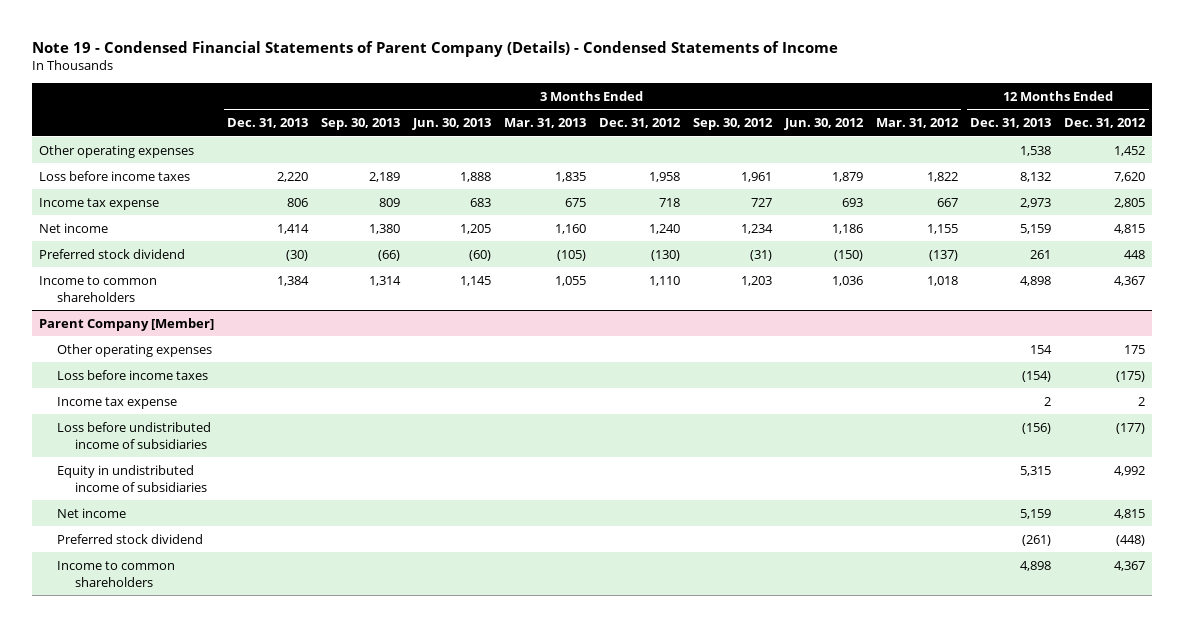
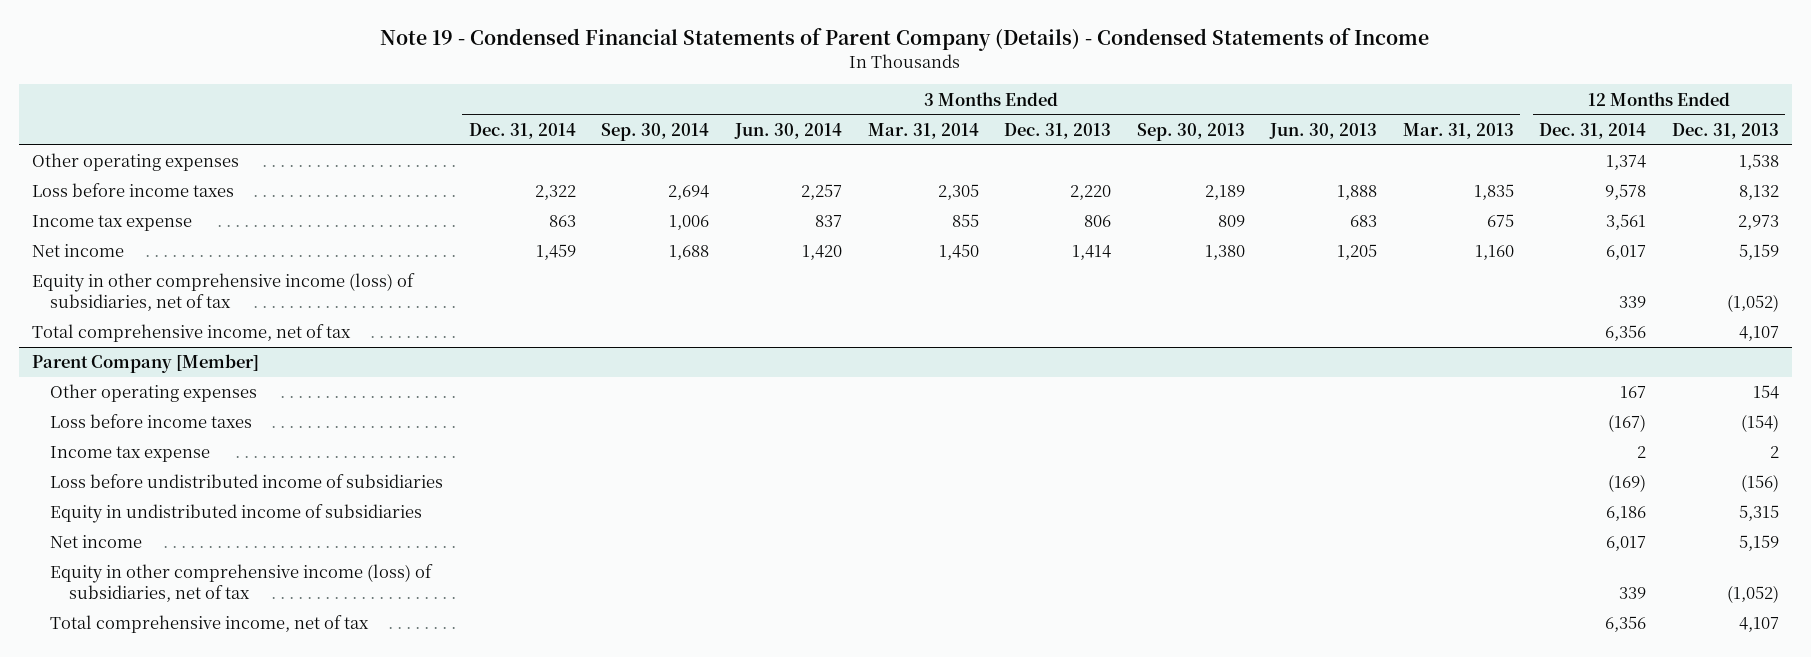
[598,118,681,129] Dec. 31, 2012 -> none
[692,118,773,131] Sep. 30, 2012 -> none
[783,118,864,131] Jun. 30, 2012 -> none
[875,118,959,129] Mar. 31, 2012 -> none
[1064,118,1147,129] Dec. 31, 2012 -> none
none -> [468,122,576,139] Dec. 31, 2014
none -> [601,122,710,141] Sep. 30, 2014
none -> [733,122,842,139] Jun. 30, 2014
none -> [867,122,979,139] Mar. 31, 2014
none -> [1539,122,1647,139] Dec. 31, 2014
[38,248,185,259] Preferred stock dividend -> none
[38,275,157,302] Income to common shareholders -> none
none -> [31,273,415,311] Equity in other comprehensive income (loss) of subsidiaries, net of tax
none -> [31,324,351,343] Total comprehensive income, net of tax
[56,533,203,544] Preferred stock dividend -> none
[56,560,175,587] Income to common shareholders -> none
none -> [50,564,434,602] Equity in other comprehensive income (loss) of subsidiaries, net of tax
none -> [50,615,370,634] Total comprehensive income, net of tax

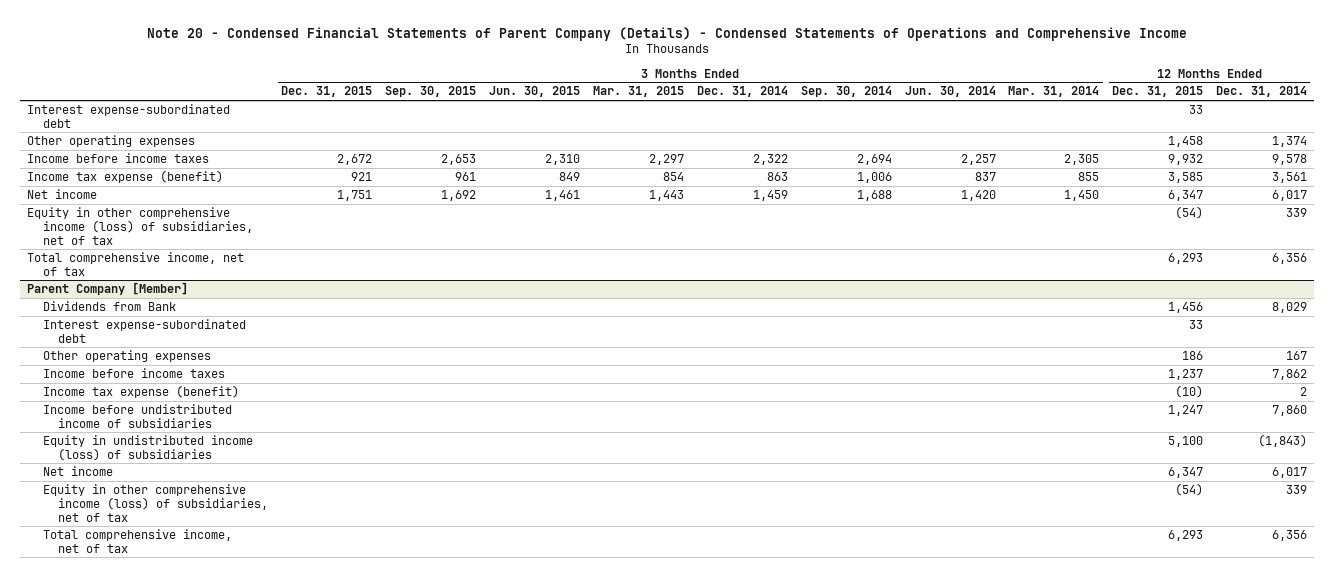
[380,28,1430,52] Note 19 - Condensed Financial Statements of Parent Company (Details) - Condensed Statements of Income -> [147,27,1188,42] Note 20 - Condensed Financial Statements of Parent Company (Details) - Condensed Statements of Operations and Comprehensive Income
[1004,122,1112,139] Dec. 31, 2013 -> none
[1136,122,1245,141] Sep. 30, 2013 -> none
[1269,122,1378,139] Jun. 30, 2013 -> none
[1402,122,1514,139] Mar. 31, 2013 -> none
[1672,122,1780,139] Dec. 31, 2013 -> none
none -> [281,86,373,98] Dec. 31, 2015
none -> [385,86,477,98] Sep. 30, 2015
none -> [489,86,581,98] Jun. 30, 2015
none -> [592,86,684,98] Mar. 31, 2015
none -> [1112,86,1204,98] Dec. 31, 2015
none -> [26,103,230,128] Interest expense-subordinated debt
[31,183,234,198] Loss before income taxes -> [26,152,209,163] Income before income taxes
[31,215,192,232] Income tax expense -> [26,169,223,183] Income tax expense (benefit)
none -> [42,300,176,311] Dividends from Bank
none -> [42,318,246,343] Interest expense-subordinated debt
[50,414,253,429] Loss before income taxes -> [42,367,225,378] Income before income taxes
[1608,414,1647,433] (167) -> [1272,368,1308,380] 7,862
[50,446,211,463] Income tax expense -> [42,384,239,398] Income tax expense (benefit)
[50,474,444,489] Loss before undistributed income of subsidiaries -> [42,403,232,428] Income before undistributed income of subsidiaries
[1608,474,1647,493] (169) -> [1272,404,1308,416] 7,860
[50,504,423,524] Equity in undistributed income of subsidiaries -> [42,434,253,461] Equity in undistributed income (loss) of subsidiaries
[1606,506,1647,522] 6,186 -> [1258,433,1308,447] (1,843)

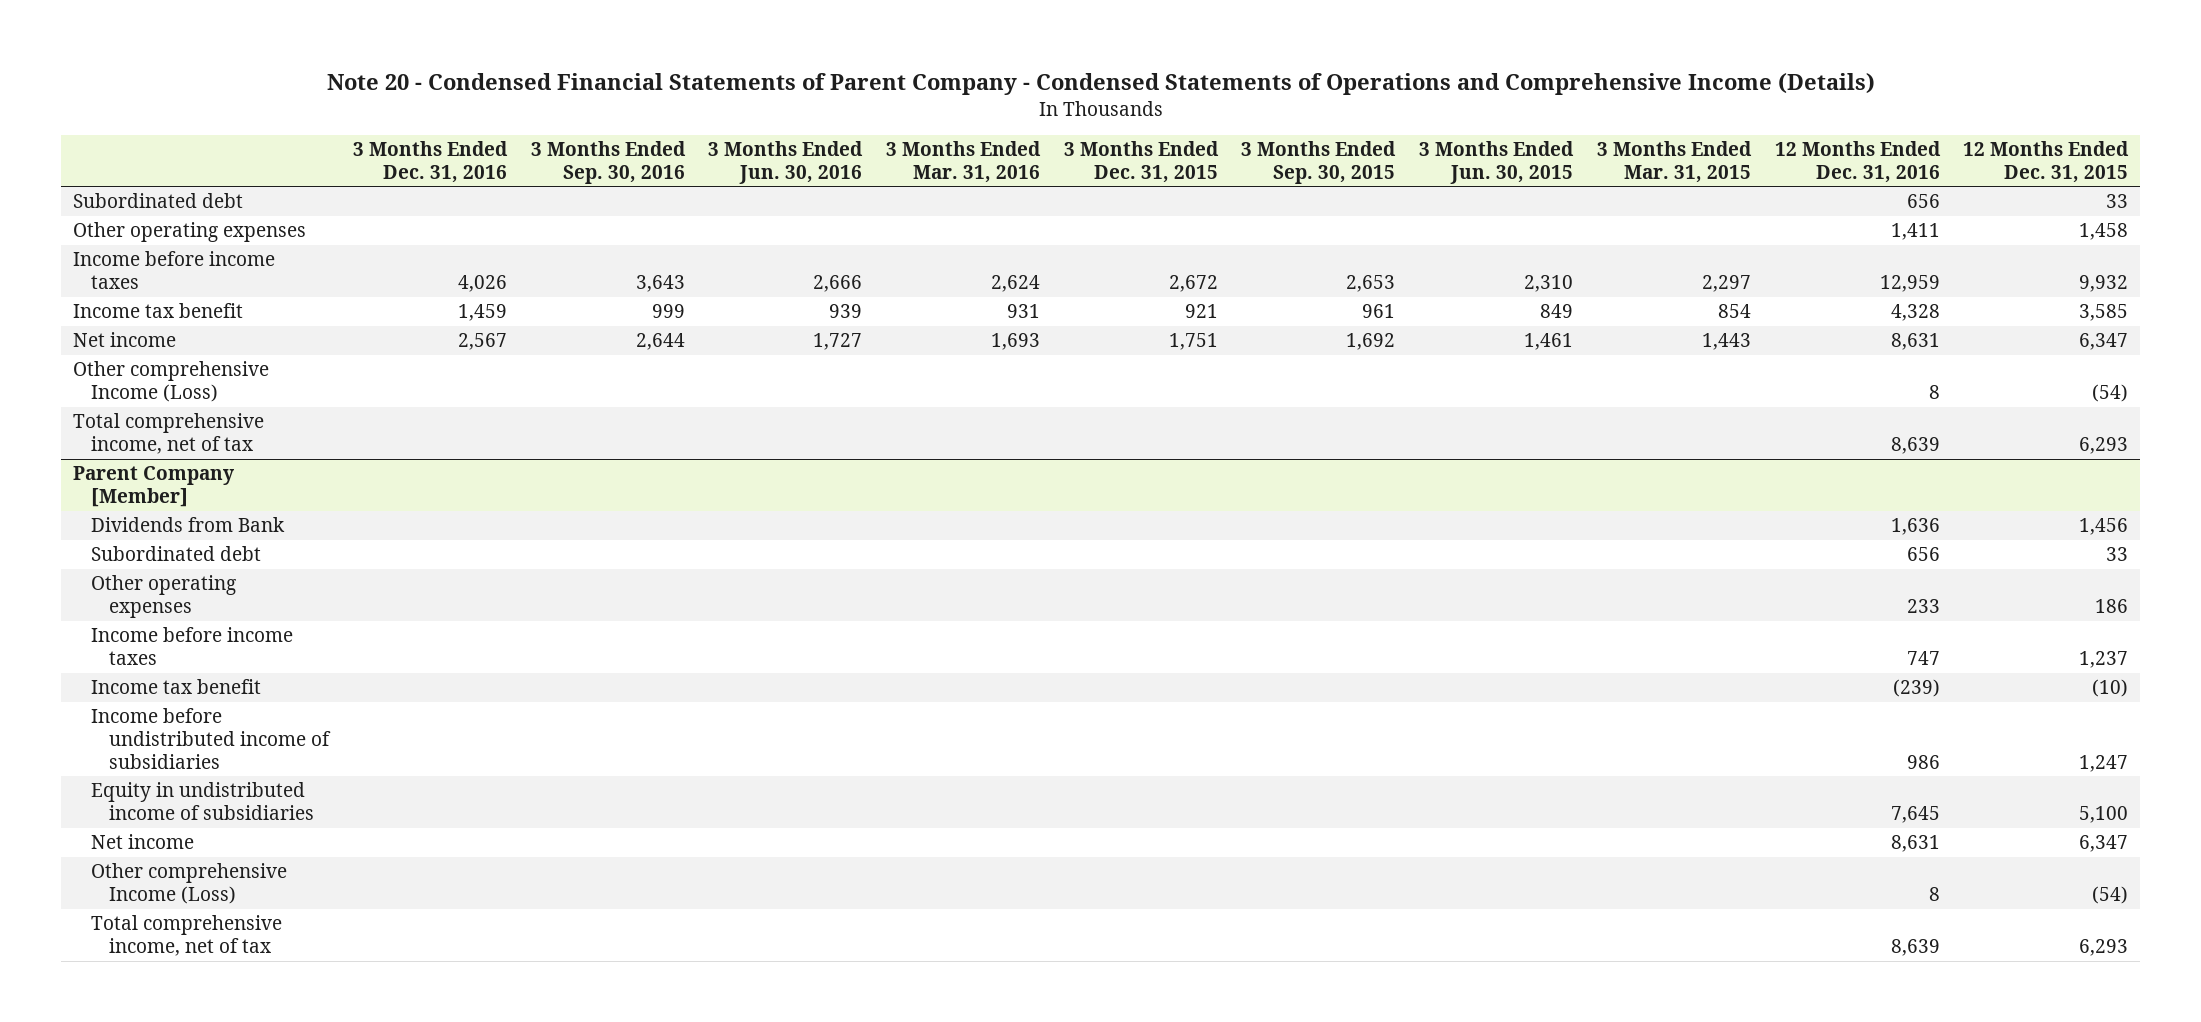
[147,27,1188,42] Note 20 - Condensed Financial Statements of Parent Company (Details) - Condensed Statements of Operations and Comprehensive Income -> [326,73,1875,96] Note 20 - Condensed Financial Statements of Parent Company - Condensed Statements of Operations and Comprehensive Income (Details)
[696,86,788,98] Dec. 31, 2014 -> none
[800,86,892,98] Sep. 30, 2014 -> none
[904,86,996,98] Jun. 30, 2014 -> none
[1008,86,1100,98] Mar. 31, 2014 -> none
[1216,86,1308,98] Dec. 31, 2014 -> none
none -> [352,140,508,183] 3 Months Ended Dec. 31, 2016
none -> [530,140,686,184] 3 Months Ended Sep. 30, 2016
none -> [708,140,864,184] 3 Months Ended Jun. 30, 2016
none -> [886,140,1042,183] 3 Months Ended Mar. 31, 2016
none -> [1774,140,1941,183] 12 Months Ended Dec. 31, 2016
[26,103,230,128] Interest expense-subordinated debt -> [72,193,243,209] Subordinated debt
[26,169,223,183] Income tax expense (benefit) -> [72,303,243,319] Income tax benefit
[26,206,253,245] Equity in other comprehensive income (loss) of subsidiaries, net of tax -> [72,361,269,403] Other comprehensive Income (Loss)
[42,318,246,343] Interest expense-subordinated debt -> [91,546,262,562] Subordinated debt
[42,384,239,398] Income tax expense (benefit) -> [91,679,262,695] Income tax benefit
[42,434,253,461] Equity in undistributed income (loss) of subsidiaries -> [91,782,315,821] Equity in undistributed income of subsidiaries
[42,483,269,522] Equity in other comprehensive income (loss) of subsidiaries, net of tax -> [91,863,288,905] Other comprehensive Income (Loss)

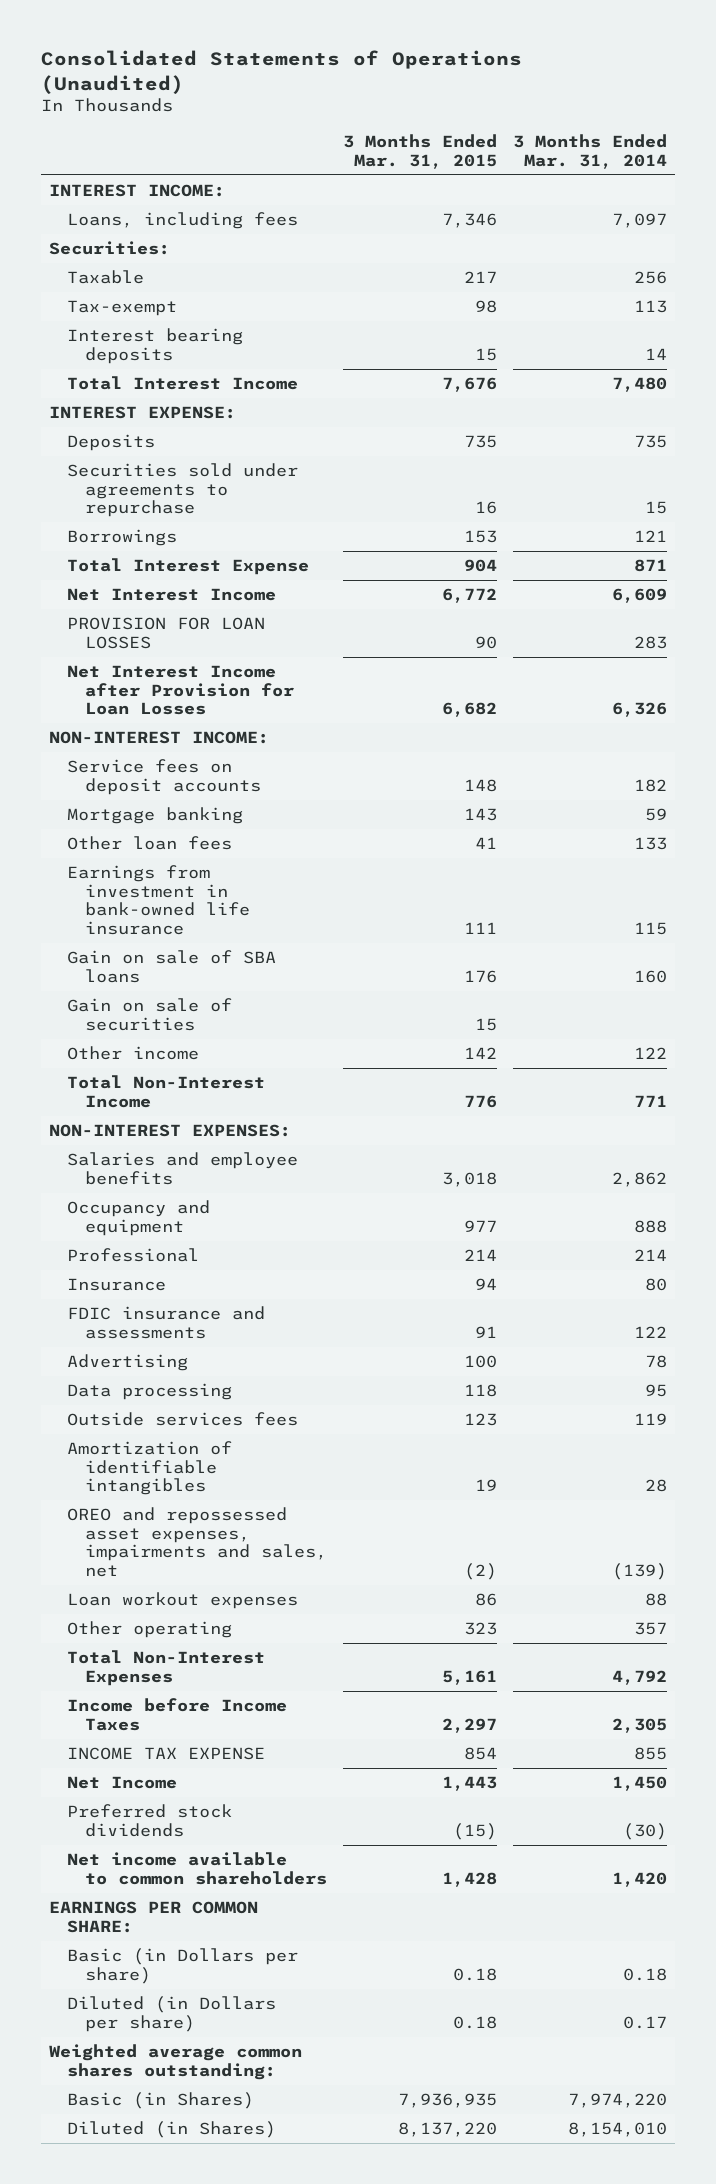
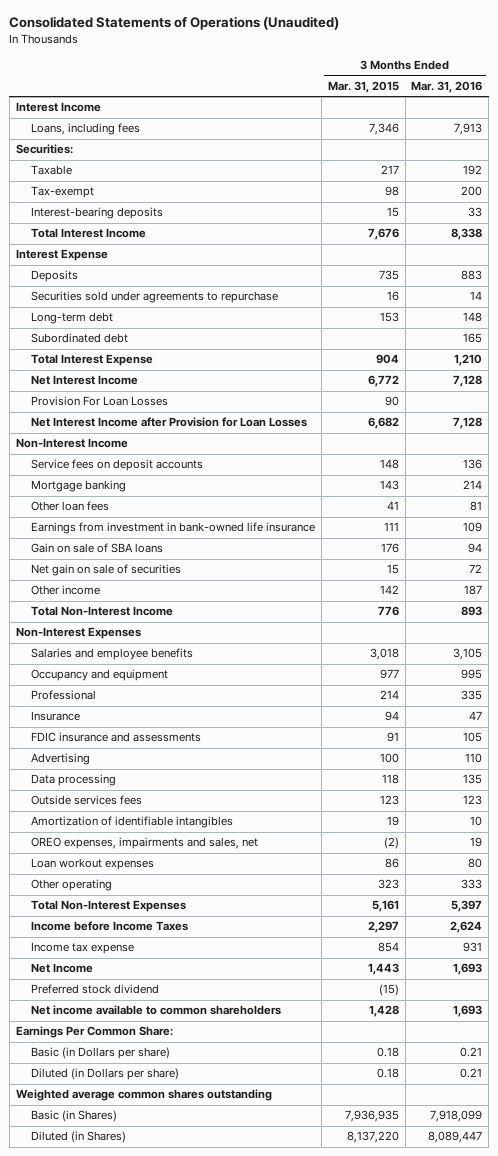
[512,134,667,169] 3 Months Ended Mar. 31, 2014 -> none
none -> [411,80,483,93] Mar. 31, 2016
[48,183,225,197] INTEREST INCOME: -> [15,102,101,113] Interest Income
[66,327,243,364] Interest bearing deposits -> [30,207,163,220] Interest-bearing deposits
[48,405,236,419] INTEREST EXPENSE: -> [15,249,108,262] Interest Expense
[66,528,177,546] Borrowings -> [30,312,113,325] Long-term debt
none -> [30,333,128,344] Subordinated debt
[66,616,265,649] PROVISION FOR LOAN LOSSES -> [30,396,168,407] Provision For Loan Losses
[48,730,269,744] NON-INTEREST INCOME: -> [15,438,128,449] Non-Interest Income
[66,997,232,1031] Gain on sale of securities -> [30,564,181,577] Net gain on sale of securities
[48,1123,291,1137] NON-INTEREST EXPENSES: -> [15,627,141,640] Non-Interest Expenses
[66,1506,327,1578] OREO and repossessed asset expenses, impairments and sales, net -> [30,837,258,850] OREO expenses, impairments and sales, net
[66,1746,265,1760] INCOME TAX EXPENSE -> [30,942,134,955] Income tax expense
[66,1803,232,1837] Preferred stock dividends -> [30,984,159,995] Preferred stock dividend
[48,1900,258,1933] EARNINGS PER COMMON SHARE: -> [15,1026,173,1039] Earnings Per Common Share:
[48,2043,302,2080] Weighted average common shares outstanding: -> [15,1089,272,1102] Weighted average common shares outstanding

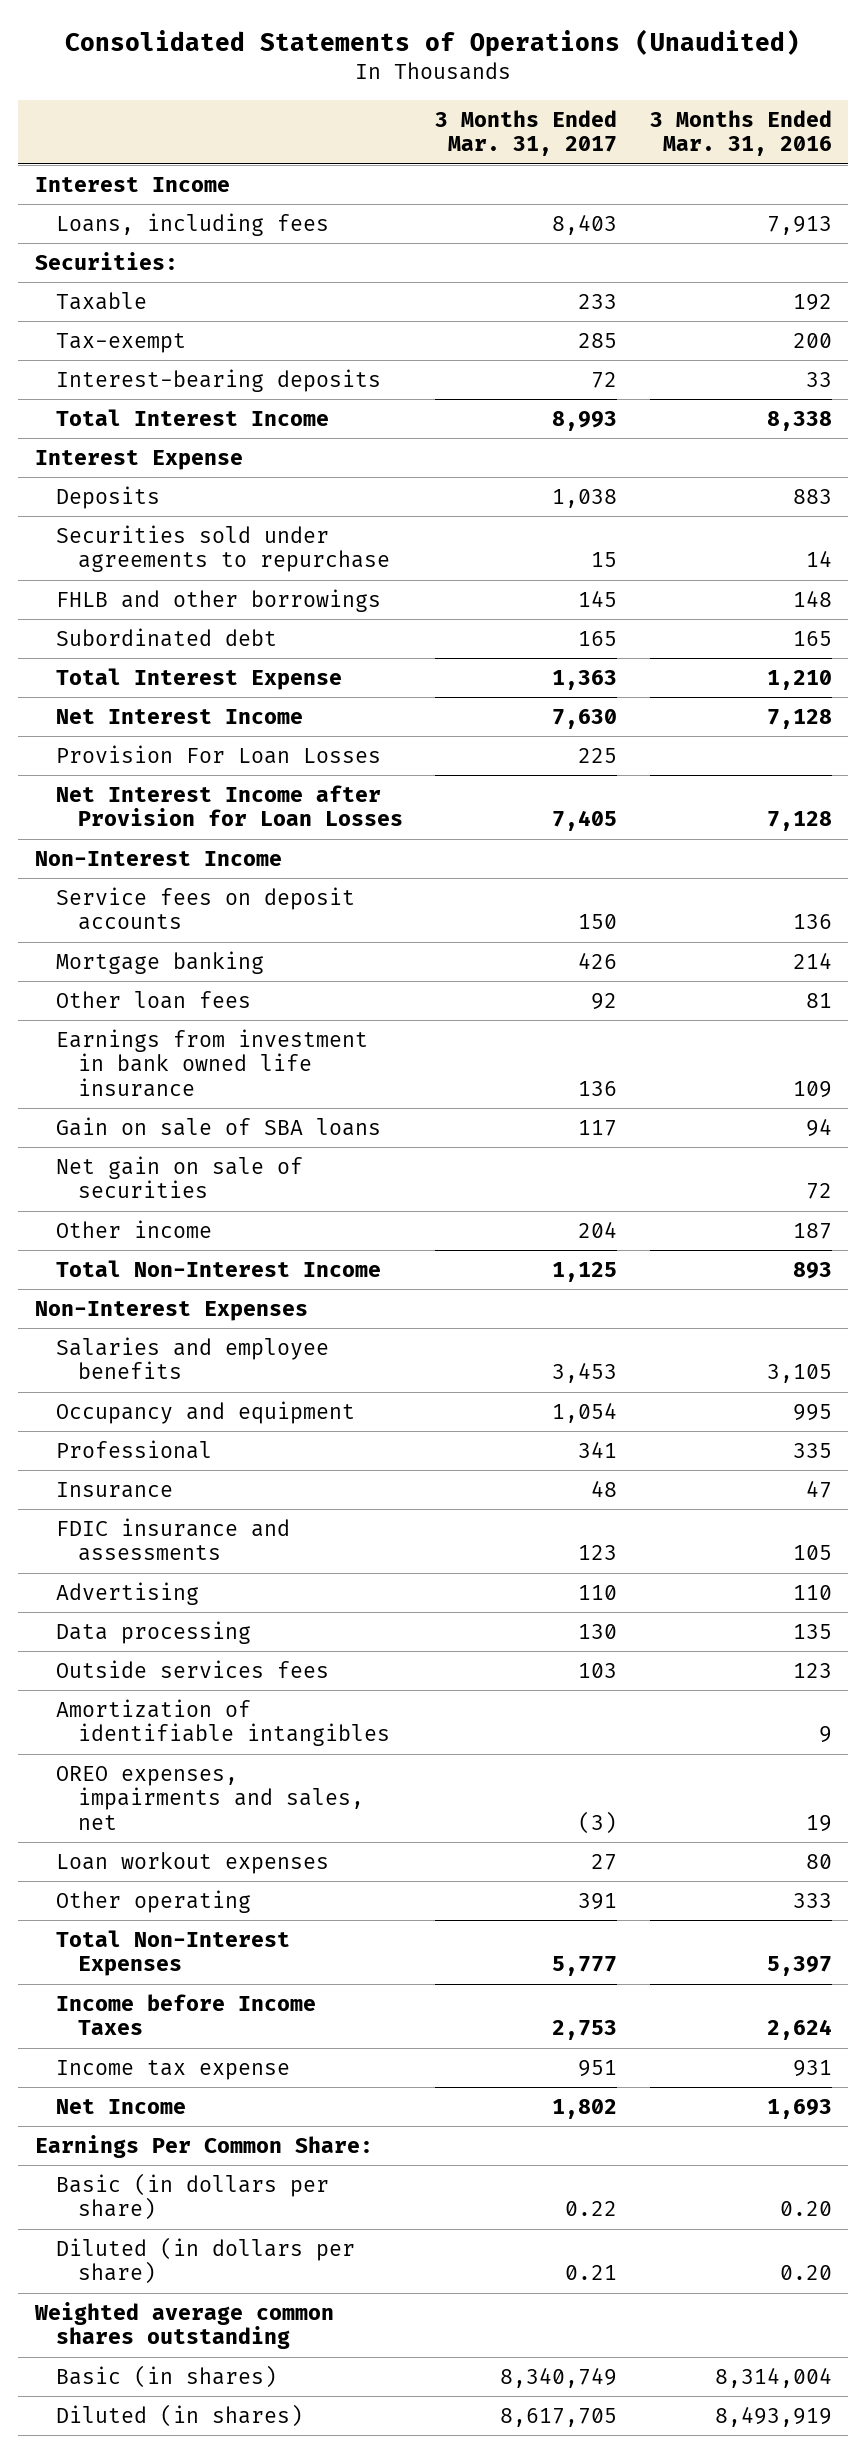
[327,80,399,93] Mar. 31, 2015 -> none
none -> [435,110,618,157] 3 Months Ended Mar. 31, 2017
[30,312,113,325] Long-term debt -> [56,589,382,613] FHLB and other borrowings
[30,522,315,535] Earnings from investment in bank-owned life insurance -> [56,1029,369,1097] Earnings from investment in bank owned life insurance
[470,816,483,827] 10 -> [818,1726,832,1744] 9
[30,984,159,995] Preferred stock dividend -> none
[30,1005,281,1016] Net income available to common shareholders -> none
[30,1047,170,1060] Basic (in Dollars per share) -> [56,2173,330,2221] Basic (in dollars per share)
[460,1047,483,1058] 0.21 -> [779,2201,832,2217] 0.20
[30,1068,179,1081] Diluted (in Dollars per share) -> [56,2237,356,2285] Diluted (in dollars per share)
[460,1068,483,1079] 0.21 -> [779,2265,832,2281] 0.20
[30,1110,117,1123] Basic (in Shares) -> [56,2365,278,2389] Basic (in shares)
[430,1110,483,1123] 7,918,099 -> [714,2367,832,2389] 8,314,004
[30,1131,126,1144] Diluted (in Shares) -> [56,2404,304,2428] Diluted (in shares)
[428,1131,483,1144] 8,089,447 -> [714,2406,832,2428] 8,493,919

